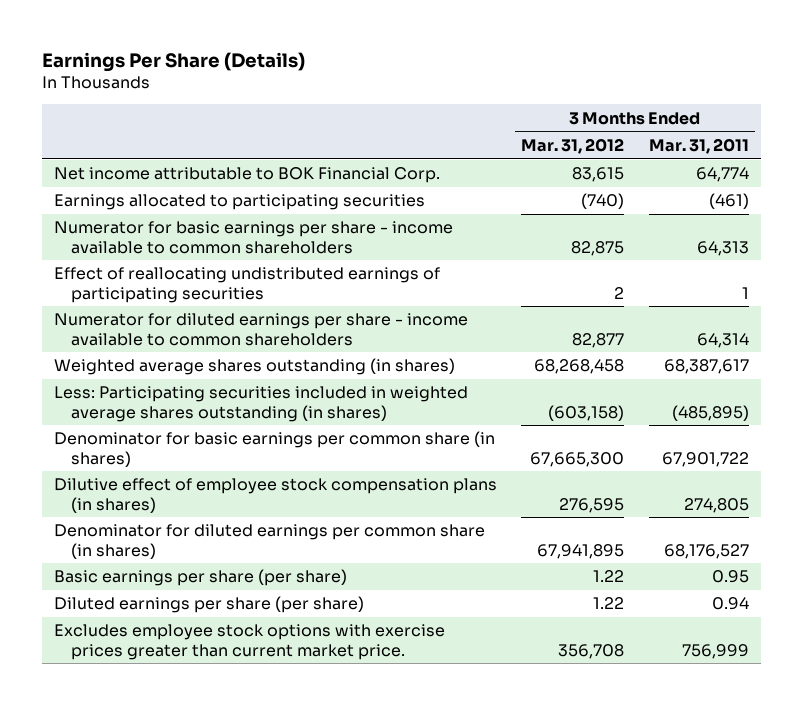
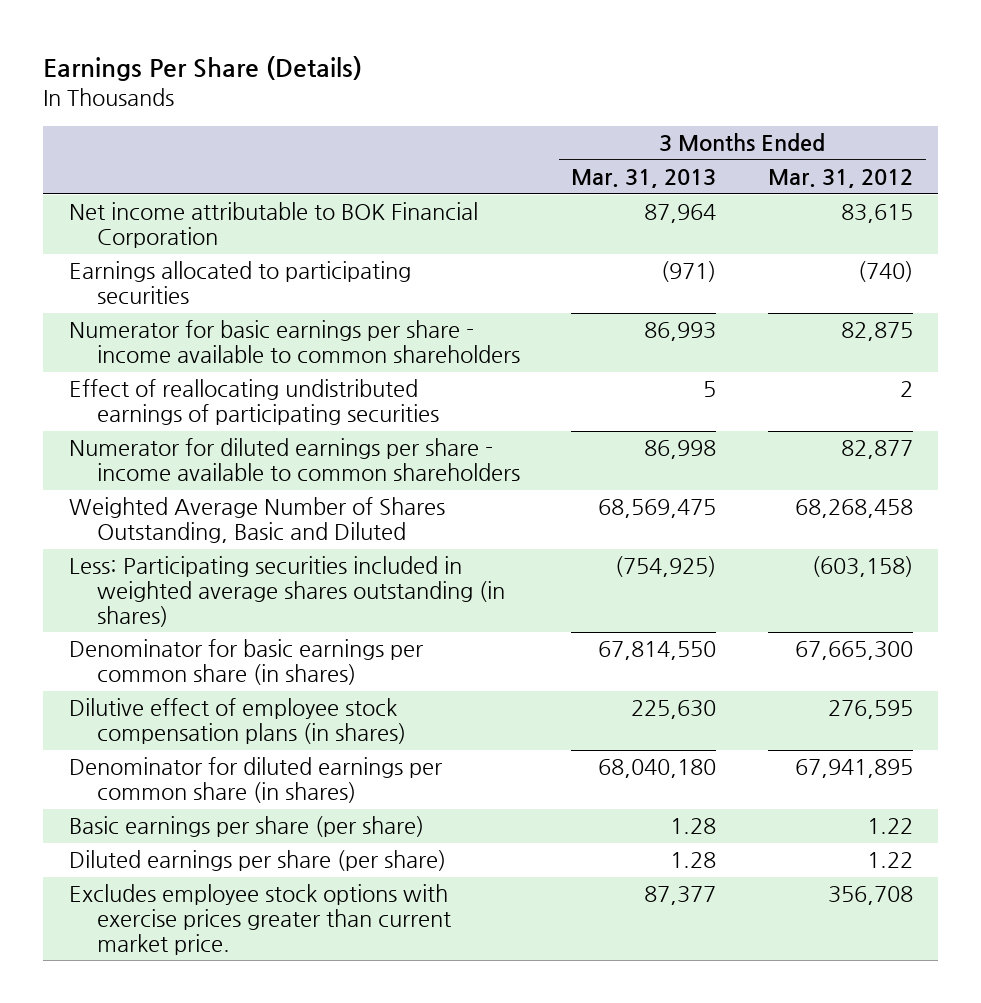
[648,137,749,154] Mar. 31, 2011 -> none
none -> [571,169,717,189] Mar. 31, 2013
[54,167,441,184] Net income attributable to BOK Financial Corp. -> [68,202,478,249] Net income attributable to BOK Financial Corporation
[54,358,456,376] Weighted average shares outstanding (in shares) -> [68,497,445,544] Weighted Average Number of Shares Outstanding, Basic and Diluted

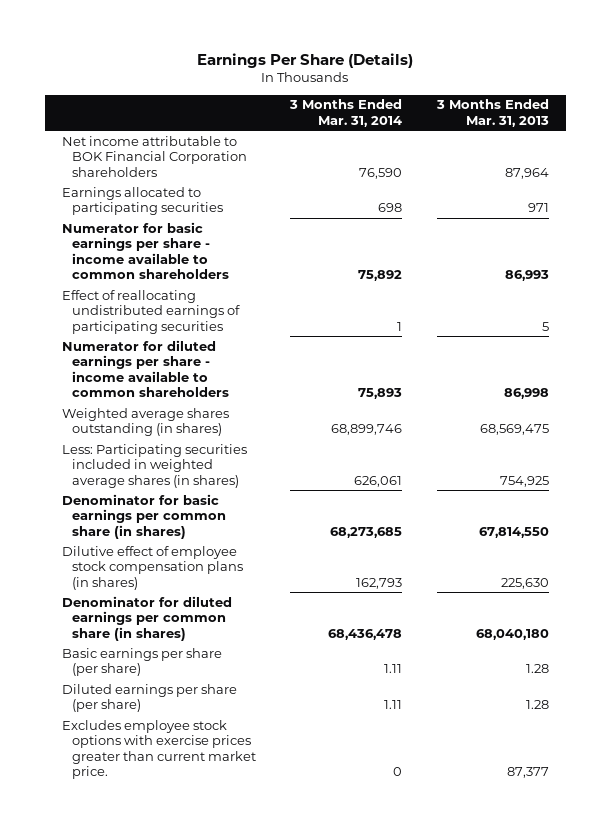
[767,169,913,189] Mar. 31, 2012 -> none
none -> [289,99,403,127] 3 Months Ended Mar. 31, 2014
[68,202,478,249] Net income attributable to BOK Financial Corporation -> [61,135,247,177] Net income attributable to BOK Financial Corporation shareholders
[661,261,717,283] (971) -> [527,203,549,213] 971
[68,497,445,544] Weighted Average Number of Shares Outstanding, Basic and Diluted -> [61,407,229,437] Weighted average shares outstanding (in shares)
[68,556,506,627] Less: Participating securities included in weighted average shares outstanding (in shares) -> [61,443,247,488] Less: Participating securities included in weighted average shares (in shares)
[615,556,717,578] (754,925) -> [499,475,549,487] 754,925

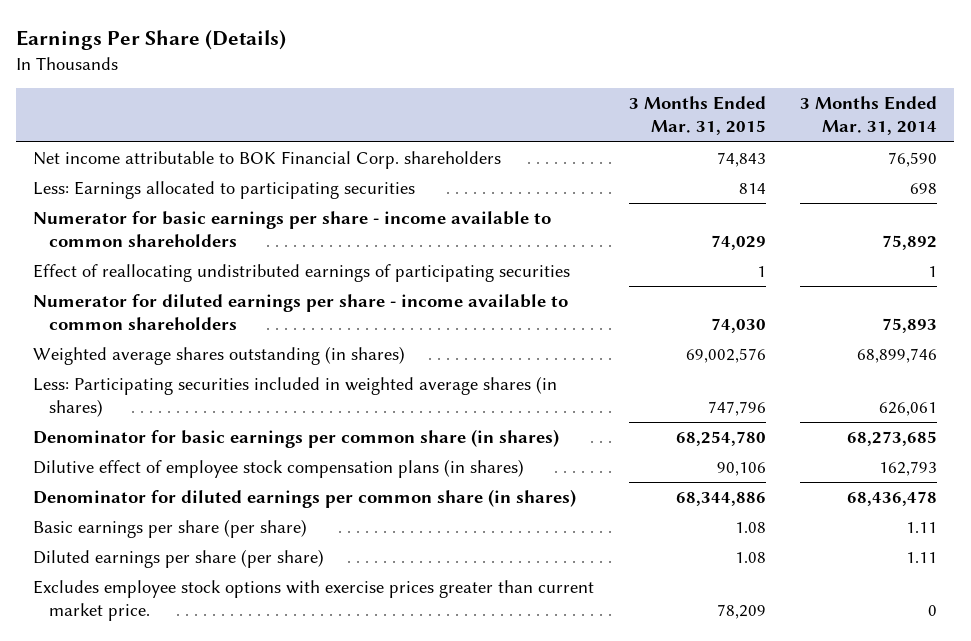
[435,99,549,127] 3 Months Ended Mar. 31, 2013 -> none
none -> [628,96,766,136] 3 Months Ended Mar. 31, 2015
[61,135,247,177] Net income attributable to BOK Financial Corporation shareholders -> [33,151,502,170] Net income attributable to BOK Financial Corp. shareholders
[61,186,223,216] Earnings allocated to participating securities -> [33,181,416,200] Less: Earnings allocated to participating securities

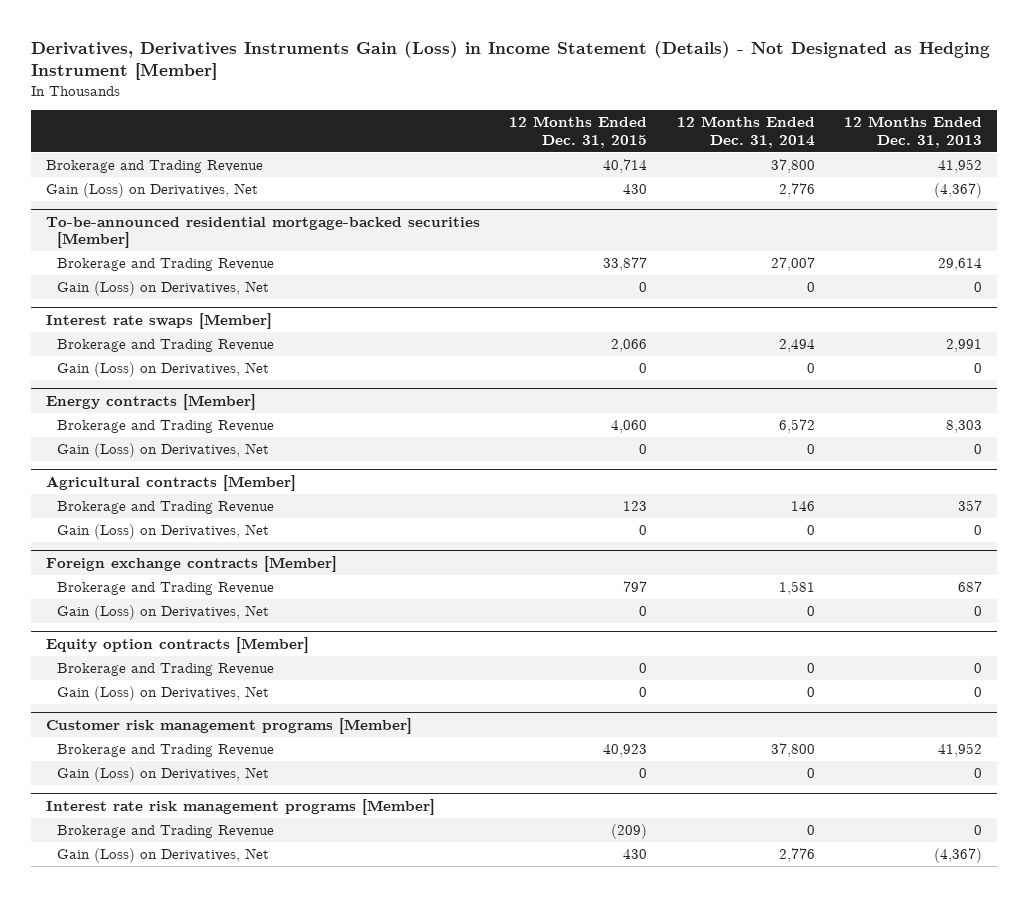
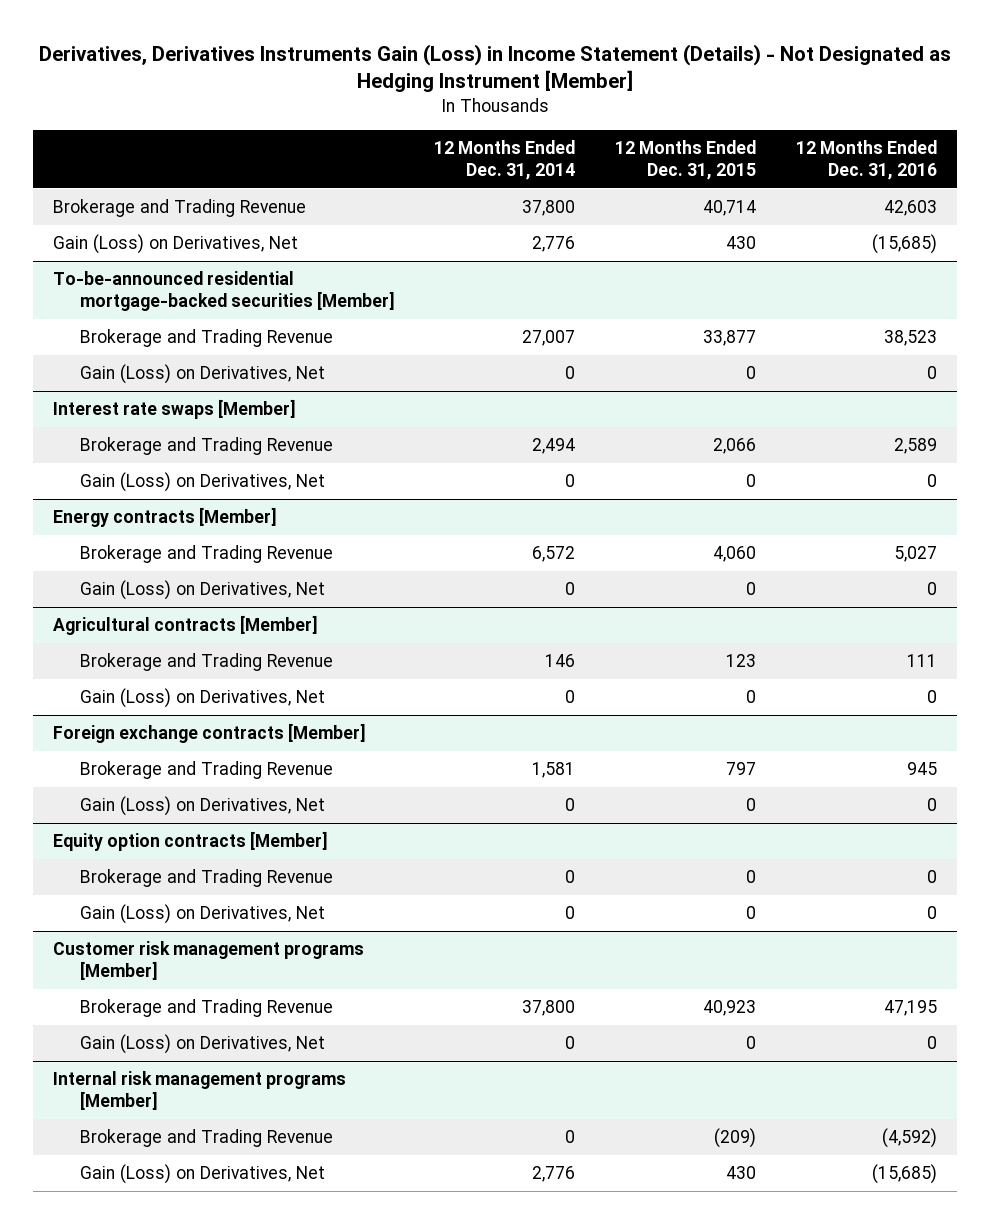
[844,115,983,148] 12 Months Ended Dec. 31, 2013 -> none
none -> [795,139,937,181] 12 Months Ended Dec. 31, 2016
[46,798,436,815] Interest rate risk management programs [Member] -> [53,1071,347,1111] Internal risk management programs [Member]

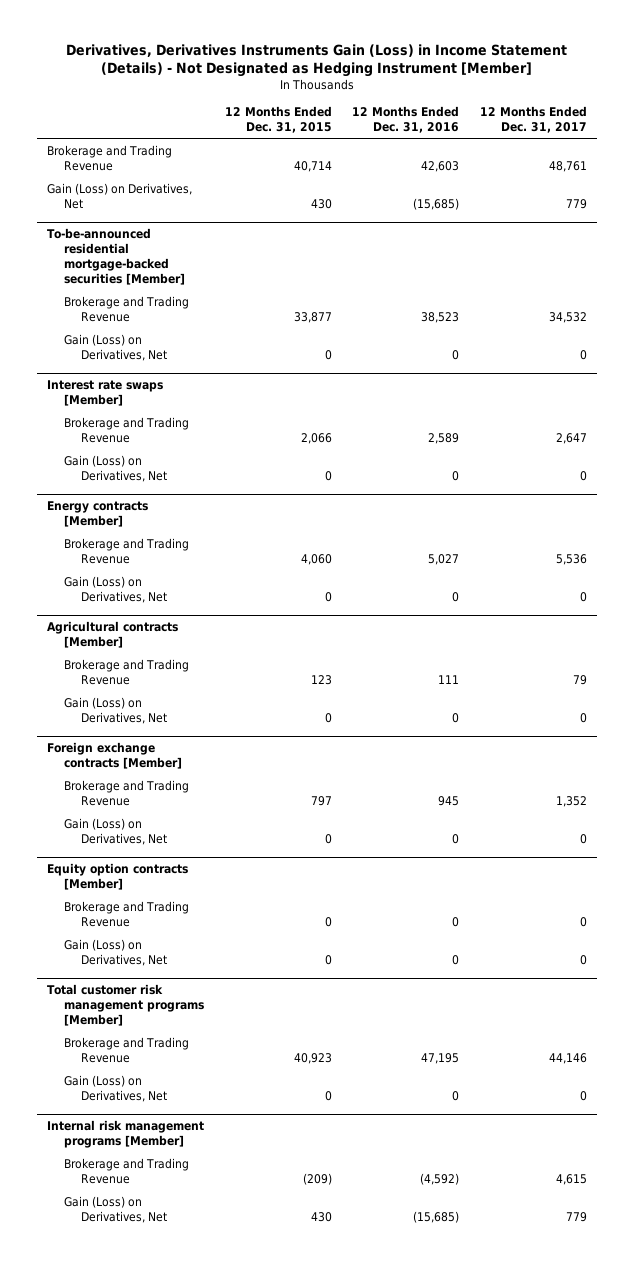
[434,139,576,181] 12 Months Ended Dec. 31, 2014 -> none
none -> [479,106,587,133] 12 Months Ended Dec. 31, 2017
[53,941,365,981] Customer risk management programs [Member] -> [47,984,204,1026] Total customer risk management programs [Member]

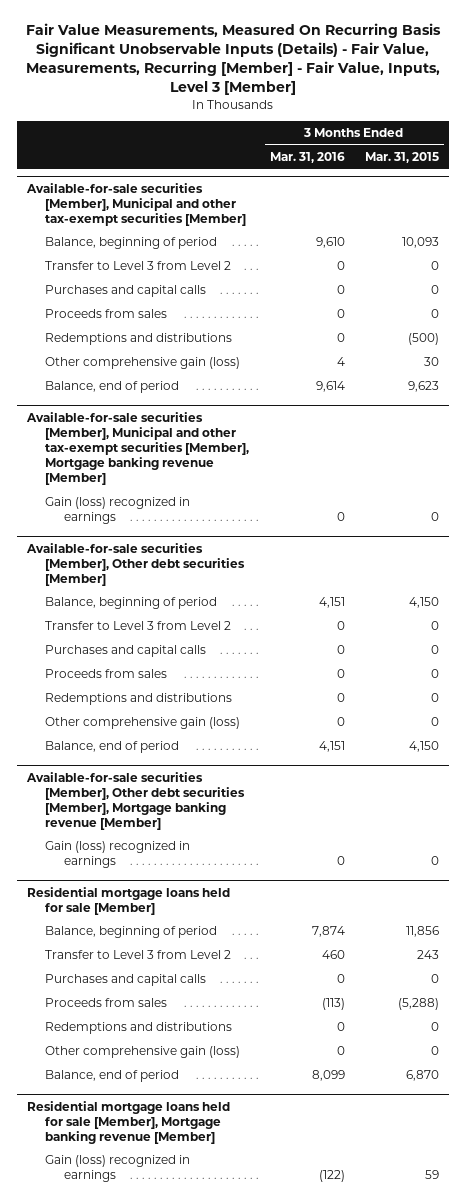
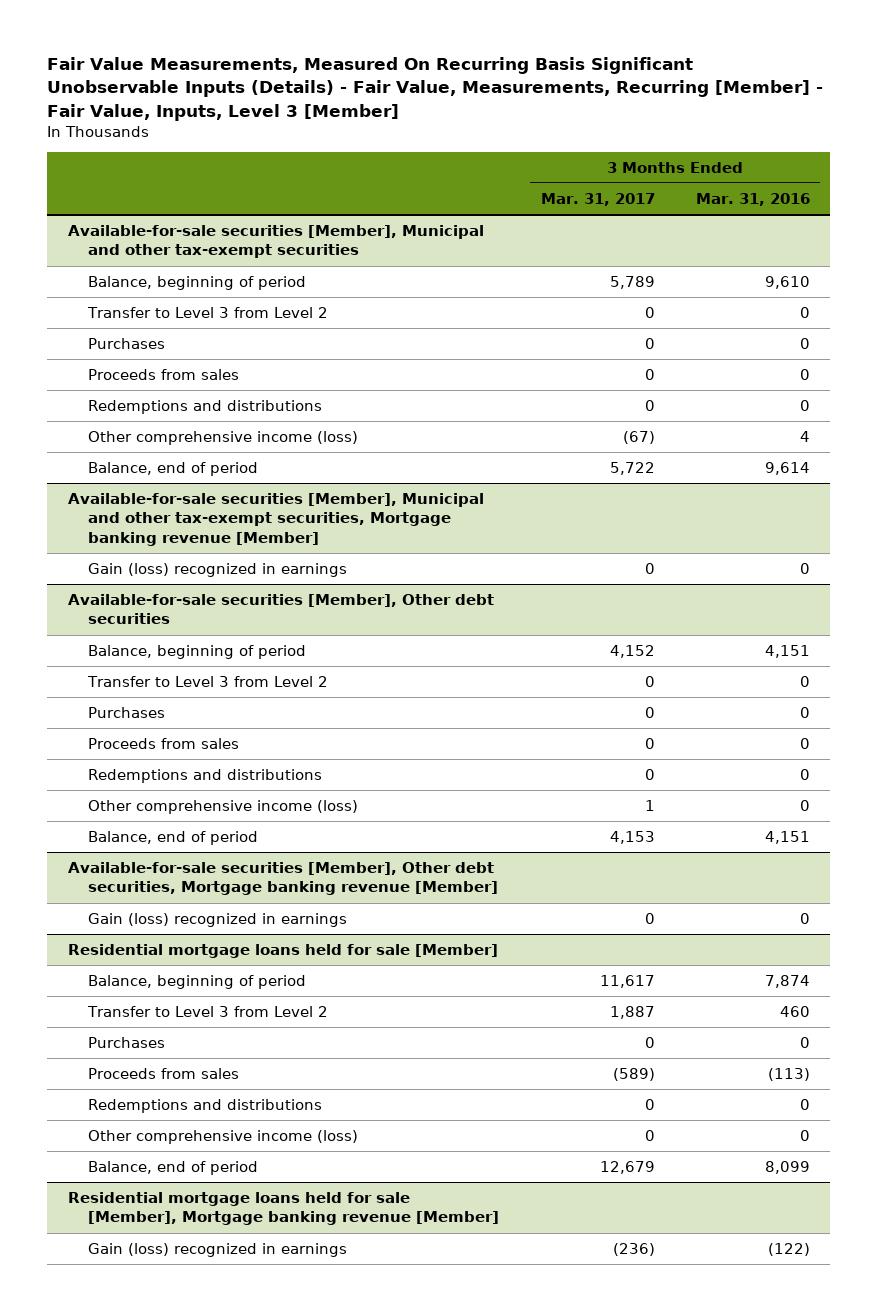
[364,151,439,163] Mar. 31, 2015 -> none
none -> [540,192,655,206] Mar. 31, 2017
[25,182,247,226] Available-for-sale securities [Member], Municipal and other tax-exempt securities [Member] -> [67,225,484,259] Available-for-sale securities [Member], Municipal and other tax-exempt securities
[45,285,207,298] Purchases and capital calls -> [88,338,166,350] Purchases
[45,357,241,370] Other comprehensive gain (loss) -> [88,431,359,446] Other comprehensive income (loss)
[25,411,250,485] Available-for-sale securities [Member], Municipal and other tax-exempt securities [Member], Mortgage banking revenue [Member] -> [67,493,484,546] Available-for-sale securities [Member], Municipal and other tax-exempt securities, Mortgage banking revenue [Member]
[25,542,246,586] Available-for-sale securities [Member], Other debt securities [Member] -> [67,594,494,625] Available-for-sale securities [Member], Other debt securities
[45,645,207,658] Purchases and capital calls -> [88,707,166,719] Purchases
[45,717,241,730] Other comprehensive gain (loss) -> [88,800,359,815] Other comprehensive income (loss)
[25,771,246,830] Available-for-sale securities [Member], Other debt securities [Member], Mortgage banking revenue [Member] -> [67,862,499,896] Available-for-sale securities [Member], Other debt securities, Mortgage banking revenue [Member]
[45,974,207,987] Purchases and capital calls -> [88,1037,166,1049] Purchases
[45,1046,241,1059] Other comprehensive gain (loss) -> [88,1130,359,1145] Other comprehensive income (loss)

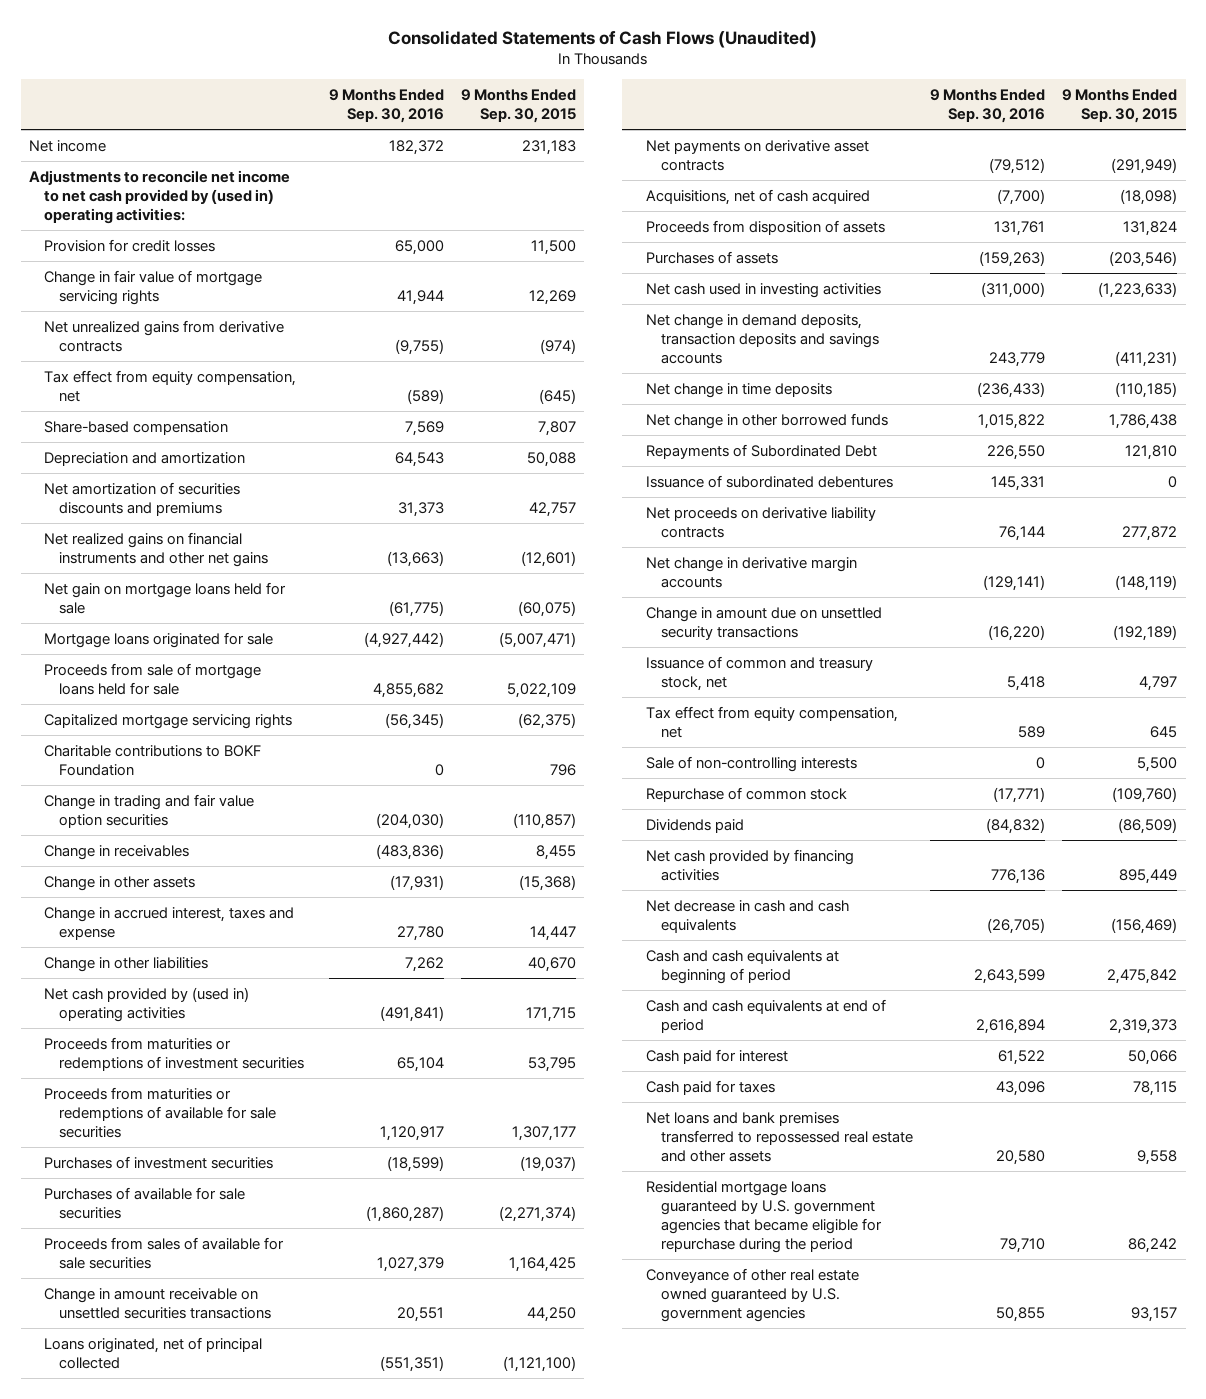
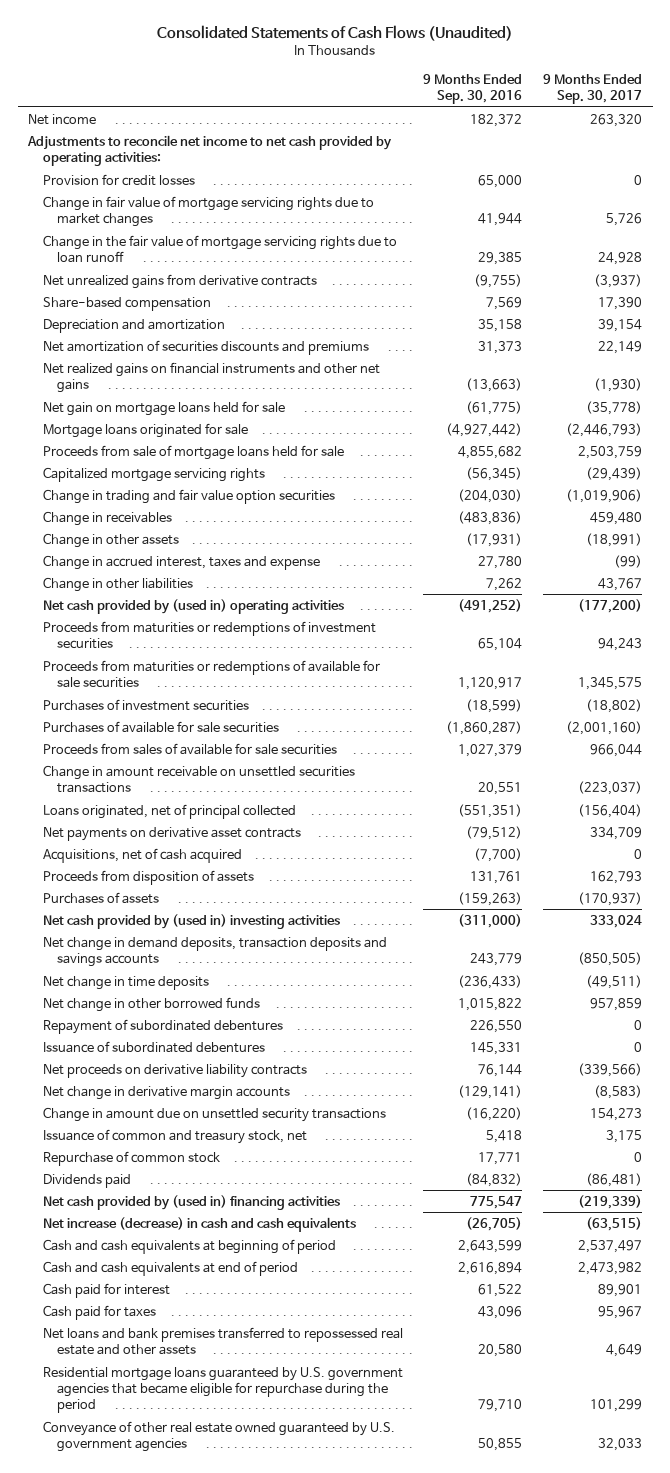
[460,89,576,124] 9 Months Ended Sep. 30, 2015 -> none
none -> [543,73,643,105] 9 Months Ended Sep. 30, 2017
[29,169,291,225] Adjustments to reconcile net income to net cash provided by (used in) operating activities: -> [27,134,393,167] Adjustments to reconcile net income to net cash provided by operating activities:
[44,269,263,305] Change in fair value of mortgage servicing rights -> [42,195,374,228] Change in fair value of mortgage servicing rights due to market changes
none -> [42,234,397,264] Change in the fair value of mortgage servicing rights due to loan runoff
[44,369,297,402] Tax effect from equity compensation, net -> none
[394,451,444,467] 64,543 -> [478,318,523,332] 35,158
[44,744,262,776] Charitable contributions to BOKF Foundation -> none
[379,1005,444,1022] (491,841) -> [458,598,523,613] (491,252)
[645,282,881,298] Net cash used in investing activities -> [42,913,340,929] Net cash provided by (used in) investing activities
[645,443,877,459] Repayments of Subordinated Debt -> [42,1018,283,1034] Repayment of subordinated debentures
[645,705,898,738] Tax effect from equity compensation, net -> none
[645,755,857,772] Sale of non-controlling interests -> none
[993,786,1046,803] (17,771) -> [478,1151,523,1165] 17,771
[645,848,854,881] Net cash provided by financing activities -> [42,1194,340,1210] Net cash provided by (used in) financing activities
[991,868,1046,884] 776,136 -> [470,1195,523,1209] 775,547
[645,899,849,933] Net decrease in cash and cash equivalents -> [42,1216,356,1232] Net increase (decrease) in cash and cash equivalents

